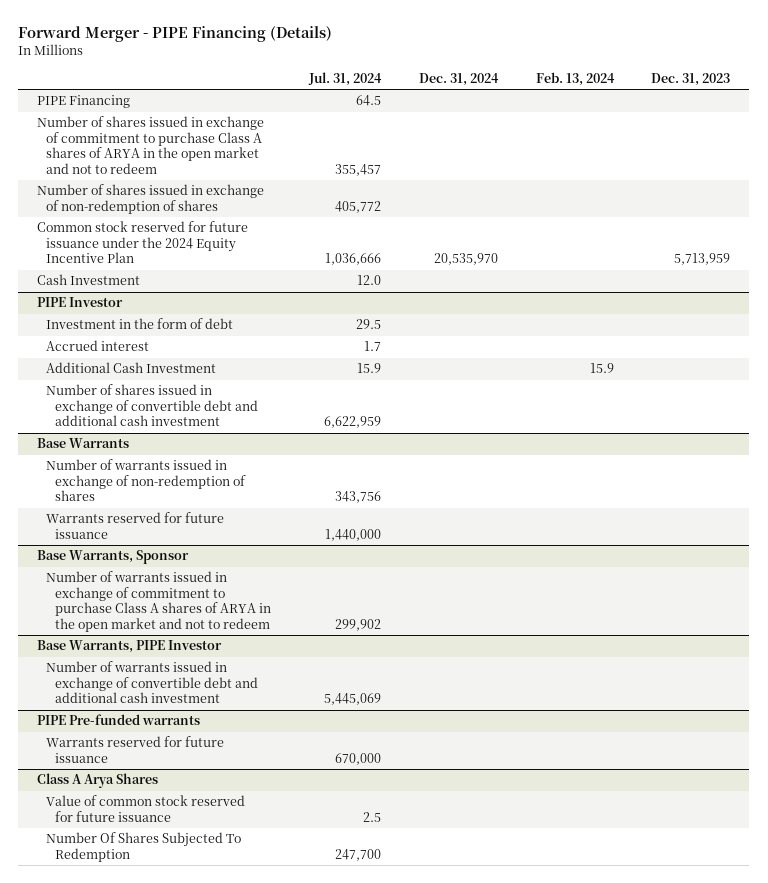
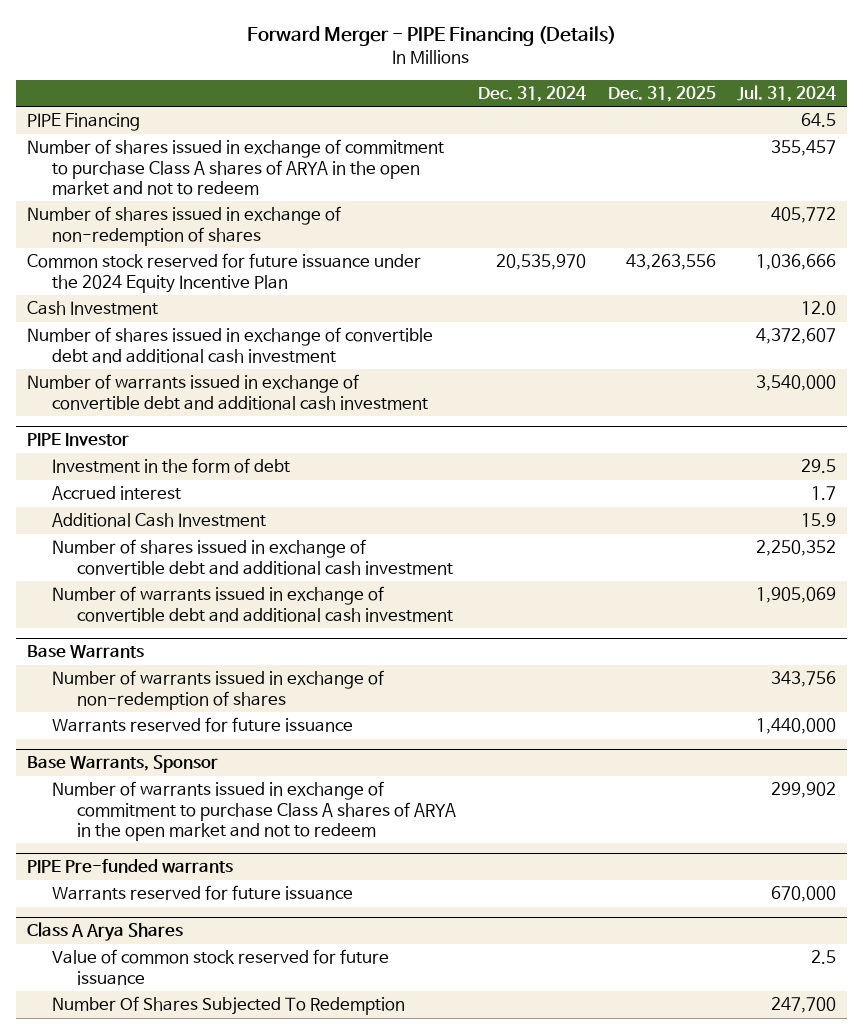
[535,72,615,87] Feb. 13, 2024 -> none
[651,73,731,87] Dec. 31, 2023 -> none
none -> [607,85,716,102] Dec. 31, 2025
none -> [26,327,433,363] Number of shares issued in exchange of convertible debt and additional cash investment
none -> [26,374,428,410] Number of warrants issued in exchange of convertible debt and additional cash investment
[323,416,381,429] 6,622,959 -> [756,540,837,557] 2,250,352
none -> [51,586,454,622] Number of warrants issued in exchange of convertible debt and additional cash investment
[37,640,223,654] Base Warrants, PIPE Investor -> none
[45,661,258,704] Number of warrants issued in exchange of convertible debt and additional cash investment -> none

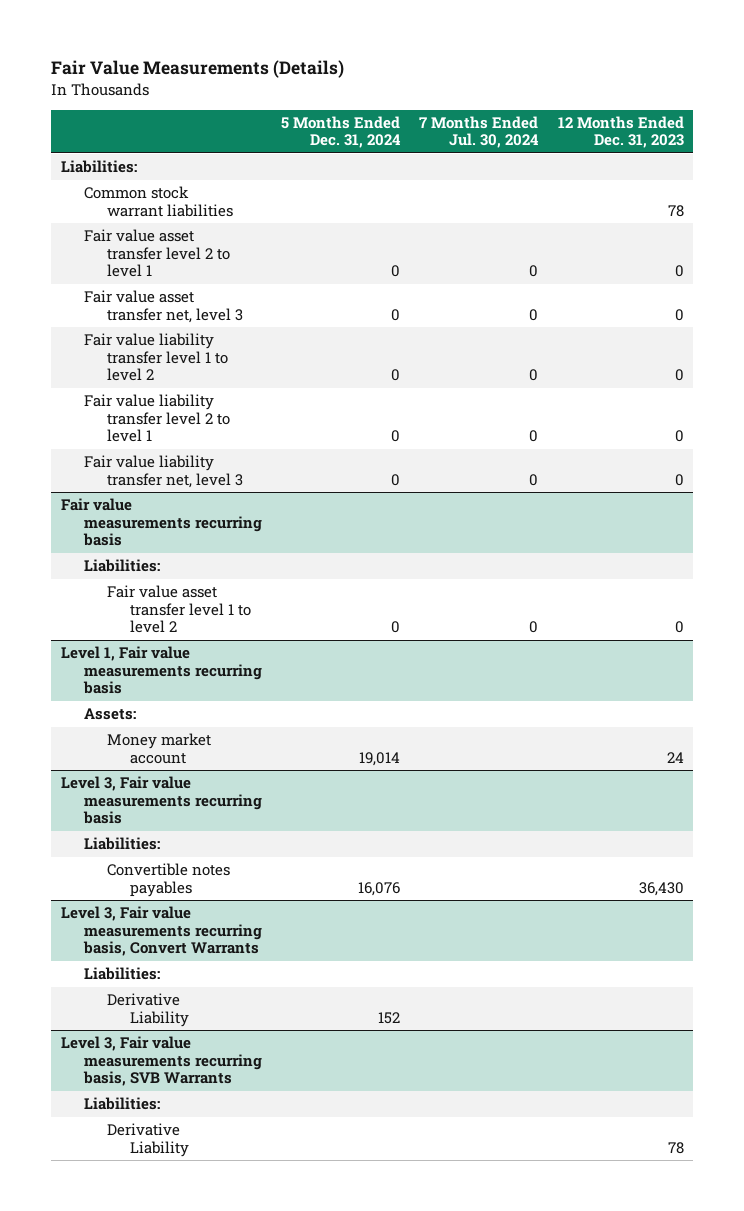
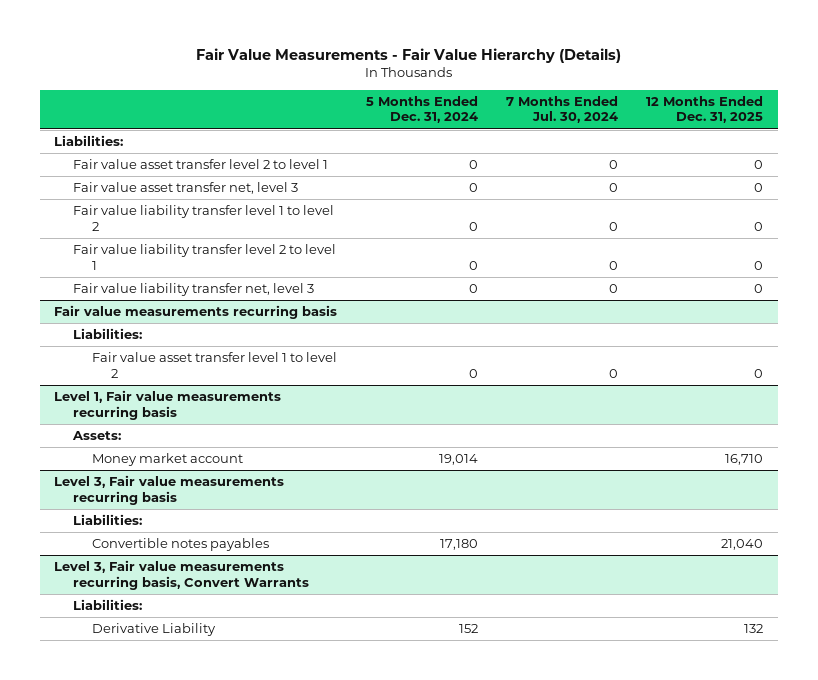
[50,60,344,79] Fair Value Measurements (Details) -> [195,47,621,63] Fair Value Measurements - Fair Value Hierarchy (Details)
[557,115,684,149] 12 Months Ended Dec. 31, 2023 -> none
none -> [646,95,764,124] 12 Months Ended Dec. 31, 2025
[83,186,233,217] Common stock warrant liabilities -> none
[357,881,400,896] 16,076 -> [439,539,478,551] 17,180
[60,1036,262,1087] Level 3, Fair value measurements recurring basis, SVB Warrants -> none
[83,1097,160,1111] Liabilities: -> none
[106,1123,189,1157] Derivative Liability -> none

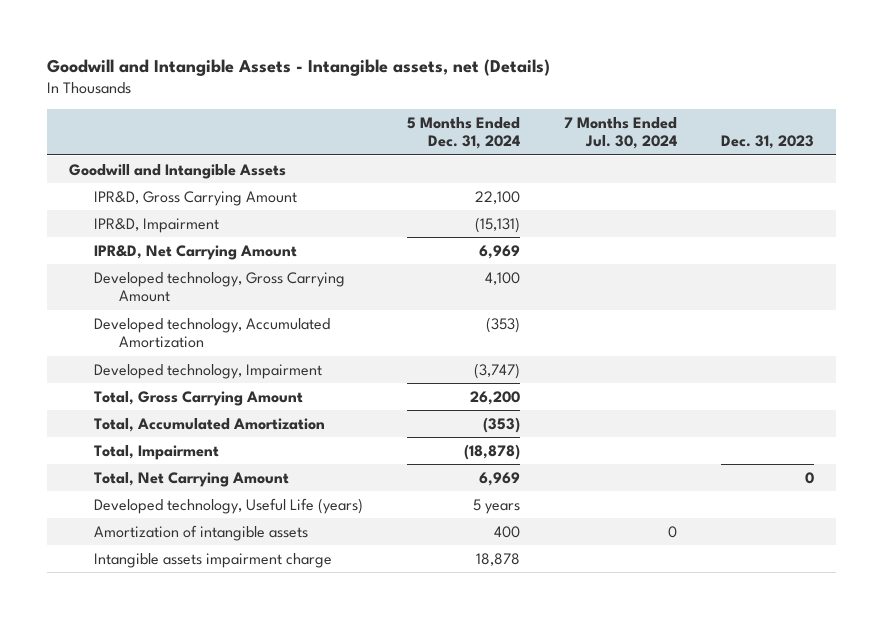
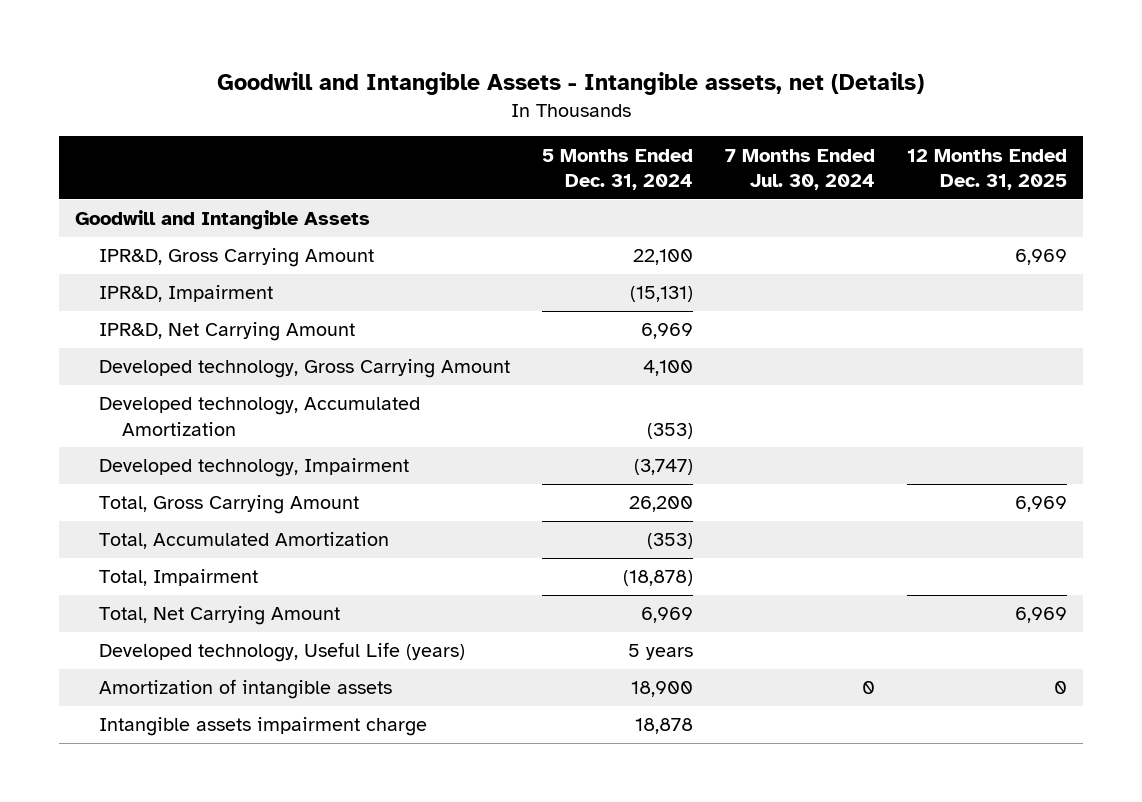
[720,135,814,150] Dec. 31, 2023 -> none
none -> [906,148,1067,191] 12 Months Ended Dec. 31, 2025
[493,525,520,538] 400 -> [630,681,693,698] 18,900

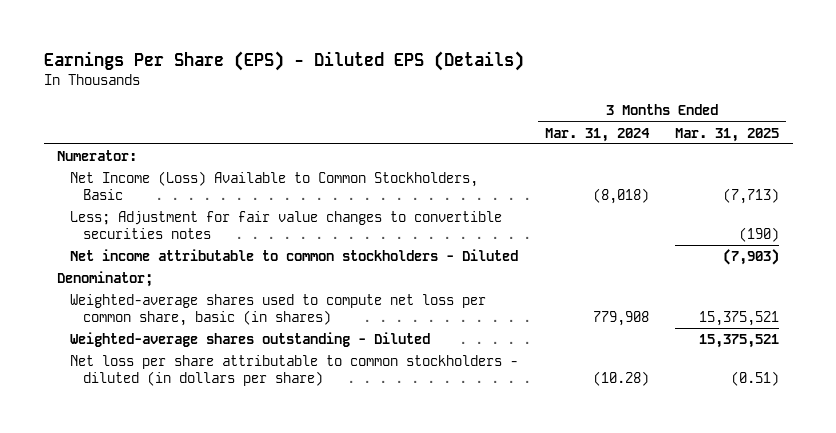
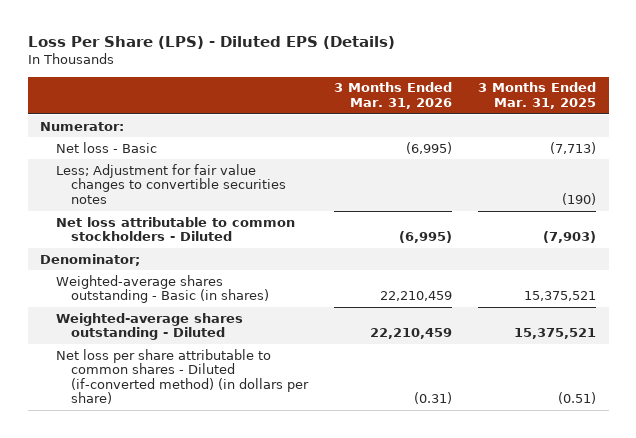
[43,50,524,71] Earnings Per Share (EPS) - Diluted EPS (Details) -> [27,36,395,50] Loss Per Share (LPS) - Diluted EPS (Details)
[544,127,650,142] Mar. 31, 2024 -> none
none -> [334,82,453,109] 3 Months Ended Mar. 31, 2026
[70,171,479,200] Net Income (Loss) Available to Common Stockholders, Basic -> [55,141,157,153] Net loss - Basic
[70,249,519,262] Net income attributable to common stockholders - Diluted -> [55,216,295,242] Net loss attributable to common stockholders - Diluted
[70,294,487,326] Weighted-average shares used to compute net loss per common share, basic (in shares) -> [55,274,270,304] Weighted-average shares outstanding - Basic (in shares)
[70,355,519,386] Net loss per share attributable to common stockholders - diluted (in dollars per share) -> [55,348,310,405] Net loss per share attributable to common shares - Diluted (if-converted method) (in dollars per share)

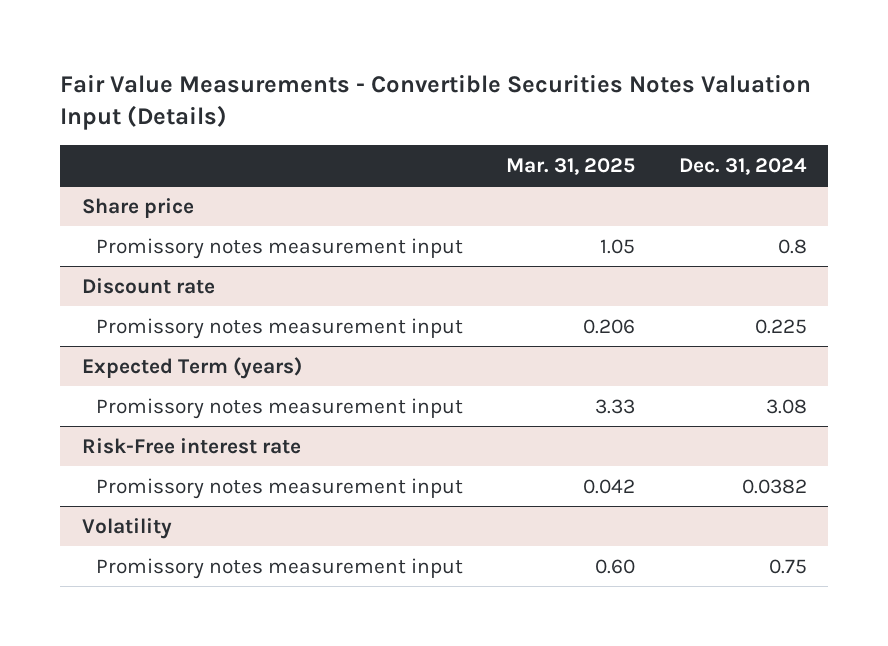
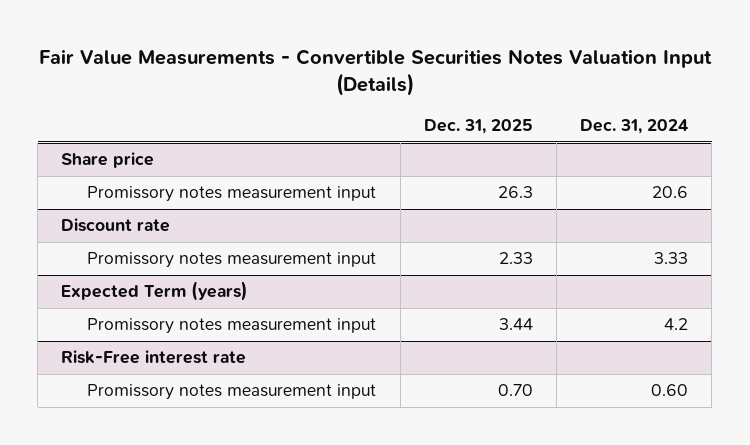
[506,157,636,175] Mar. 31, 2025 -> none
none -> [423,119,533,135] Dec. 31, 2025
[777,238,807,254] 0.8 -> [652,186,689,199] 20.6
[754,318,807,334] 0.225 -> [654,252,689,265] 3.33
[765,398,807,414] 3.08 -> [664,318,689,331] 4.2
[81,517,172,539] Volatility -> none
[96,557,464,579] Promissory notes measurement input -> none
[741,478,807,494] 0.0382 -> [651,384,689,397] 0.60

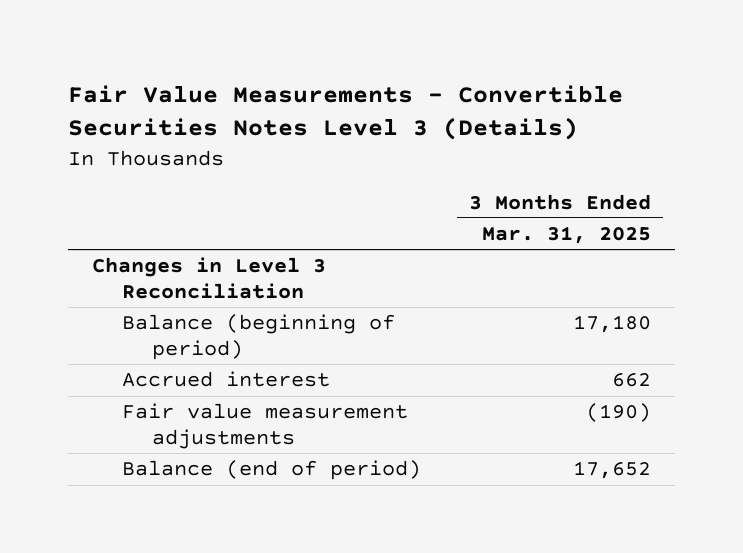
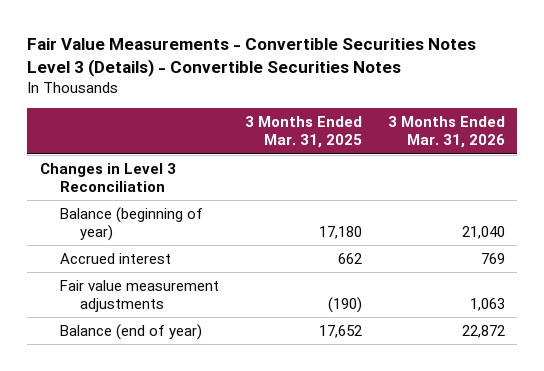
[67,84,623,141] Fair Value Measurements - Convertible Securities Notes Level 3 (Details) -> [26,37,476,78] Fair Value Measurements - Convertible Securities Notes Level 3 (Details) - Convertible Securities Notes
none -> [387,115,505,149] 3 Months Ended Mar. 31, 2026
[121,314,395,360] Balance (beginning of period) -> [60,206,204,242] Balance (beginning of year)
[121,460,421,481] Balance (end of period) -> [60,323,203,340] Balance (end of year)

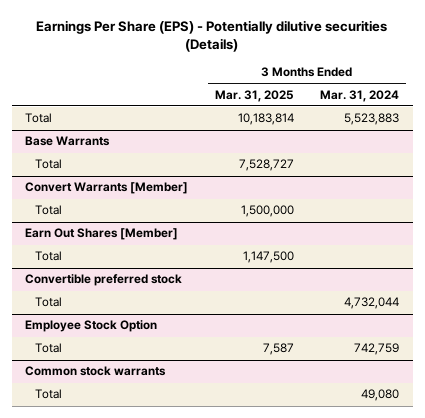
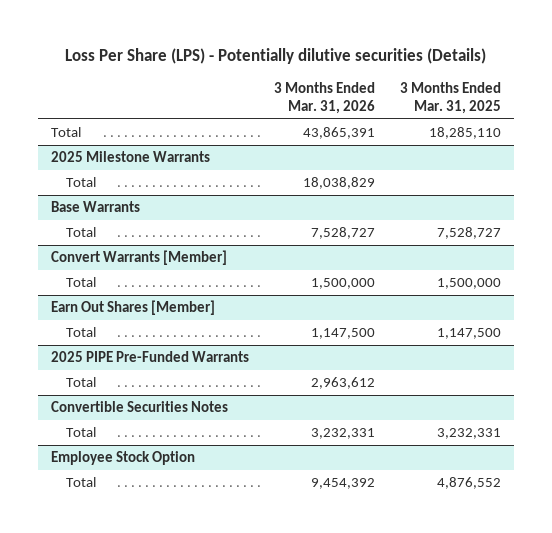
[36,19,388,52] Earnings Per Share (EPS) - Potentially dilutive securities (Details) -> [64,47,486,64] Loss Per Share (LPS) - Potentially dilutive securities (Details)
[320,89,400,102] Mar. 31, 2024 -> none
none -> [273,81,375,114] 3 Months Ended Mar. 31, 2026
[237,113,294,126] 10,183,814 -> [429,127,502,140] 18,285,110
none -> [50,151,210,163] 2025 Milestone Warrants
none -> [66,177,97,188] Total
[25,274,183,287] Convertible preferred stock -> none
none -> [50,351,249,363] 2025 PIPE Pre-Funded Warrants
none -> [50,401,228,413] Convertible Securities Notes
none -> [66,427,97,438] Total
[25,366,167,377] Common stock warrants -> none
[34,389,62,400] Total -> none
[262,343,294,356] 7,587 -> [437,477,502,490] 4,876,552

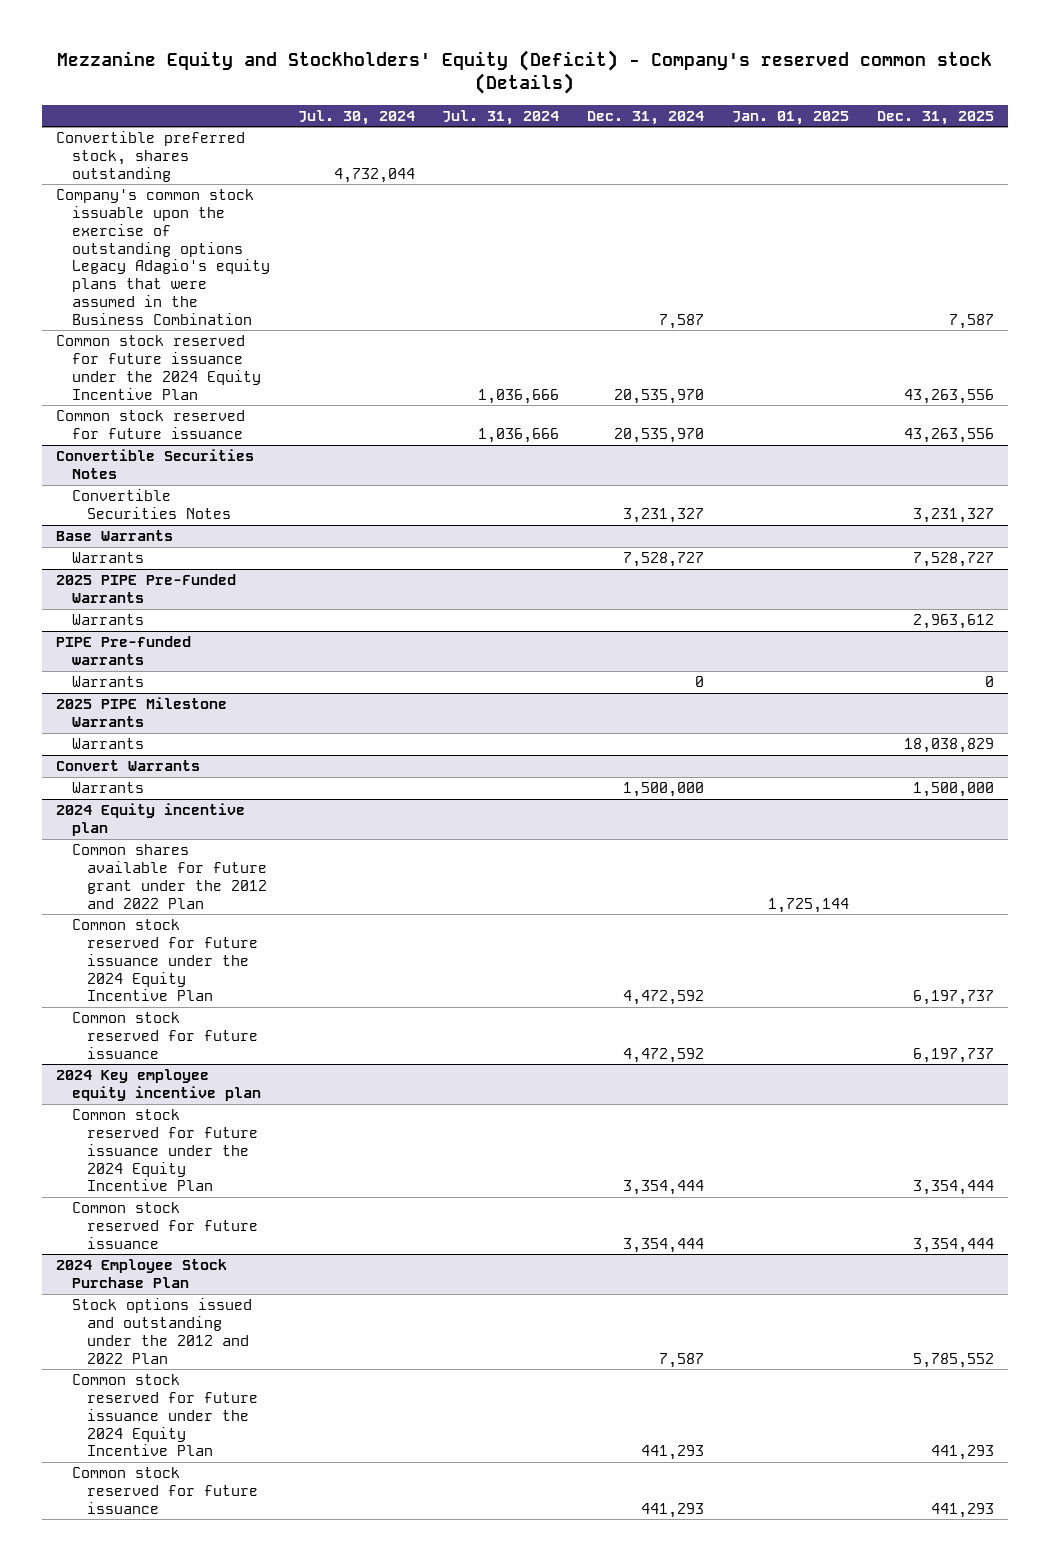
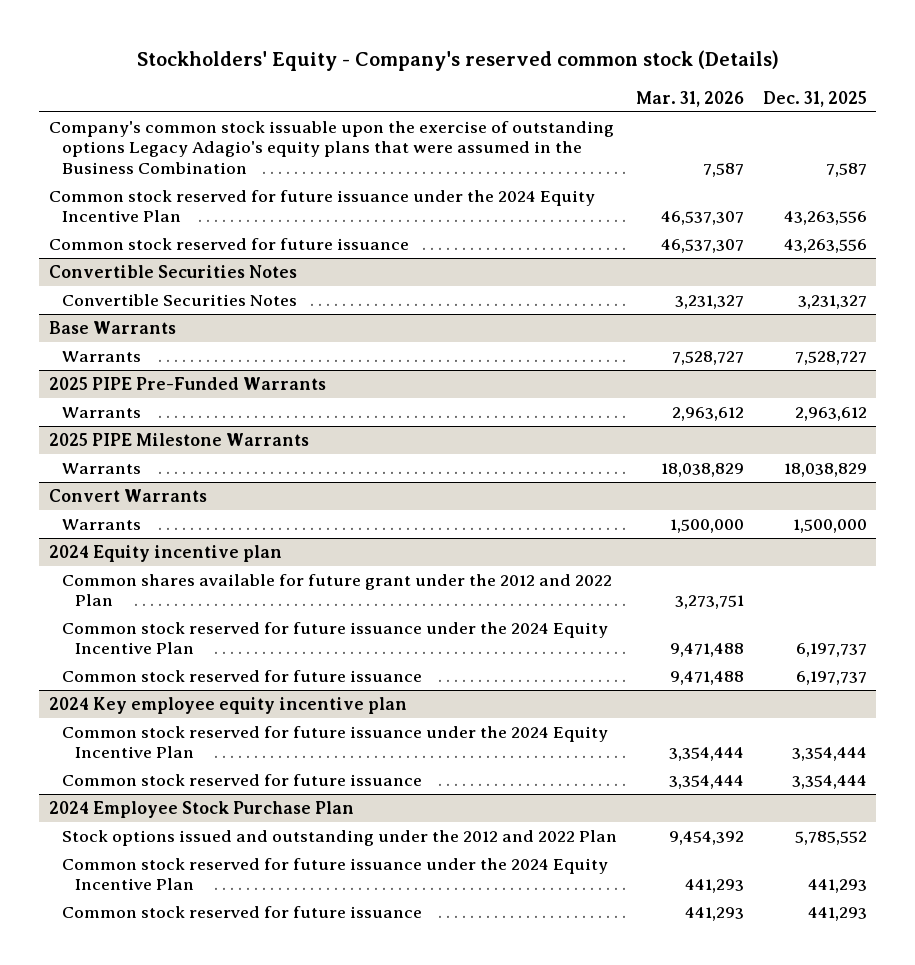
[56,49,992,95] Mezzanine Equity and Stockholders' Equity (Deficit) - Company's reserved common stock (Details) -> [136,50,779,72] Stockholders' Equity - Company's reserved common stock (Details)
[297,109,415,125] Jul. 30, 2024 -> none
[442,109,560,125] Jul. 31, 2024 -> none
[587,110,705,125] Dec. 31, 2024 -> none
[731,110,849,125] Jan. 01, 2025 -> none
none -> [635,90,744,107] Mar. 31, 2026
[56,131,246,182] Convertible preferred stock, shares outstanding -> none
[56,636,192,665] PIPE Pre-funded warrants -> none
[71,676,144,688] Warrants -> none

